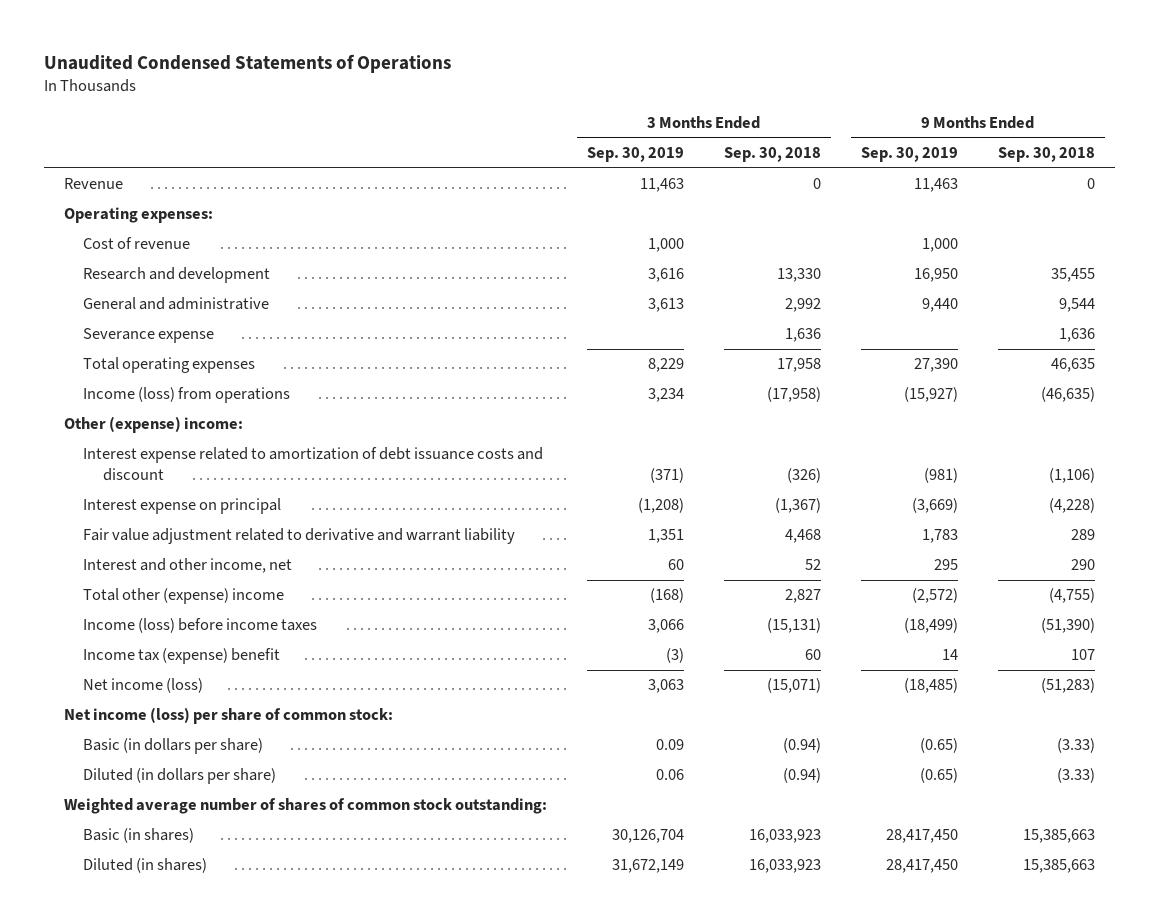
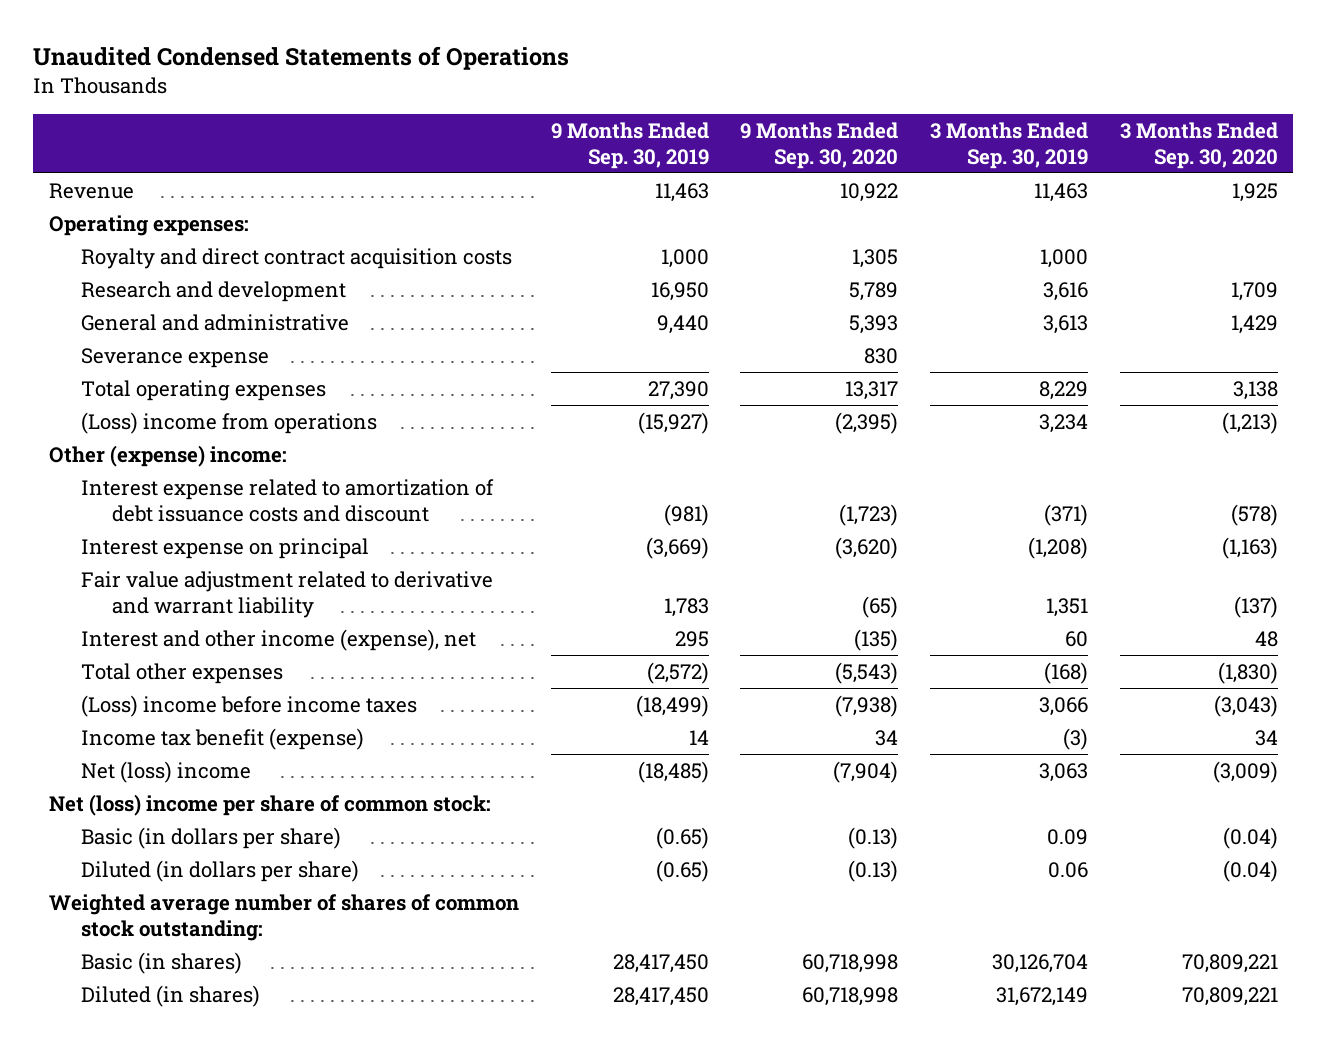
[724,147,822,163] Sep. 30, 2018 -> none
[998,147,1096,163] Sep. 30, 2018 -> none
none -> [740,121,899,169] 9 Months Ended Sep. 30, 2020
none -> [1119,121,1278,169] 3 Months Ended Sep. 30, 2020
[83,237,191,250] Cost of revenue -> none
none -> [80,247,512,269] Royalty and direct contract acquisition costs
[83,387,291,404] Income (loss) from operations -> [80,411,377,434] (Loss) income from operations
[83,558,293,574] Interest and other income, net -> [80,628,476,651] Interest and other income (expense), net
[83,588,285,605] Total other (expense) income -> [80,662,283,684] Total other expenses
[83,618,318,634] Income (loss) before income taxes -> [80,694,417,717] (Loss) income before income taxes
[83,648,281,665] Income tax (expense) benefit -> [80,727,364,750] Income tax benefit (expense)
[83,678,204,694] Net income (loss) -> [80,760,251,783] Net (loss) income
[63,707,393,725] Net income (loss) per share of common stock: -> [49,793,492,816] Net (loss) income per share of common stock:

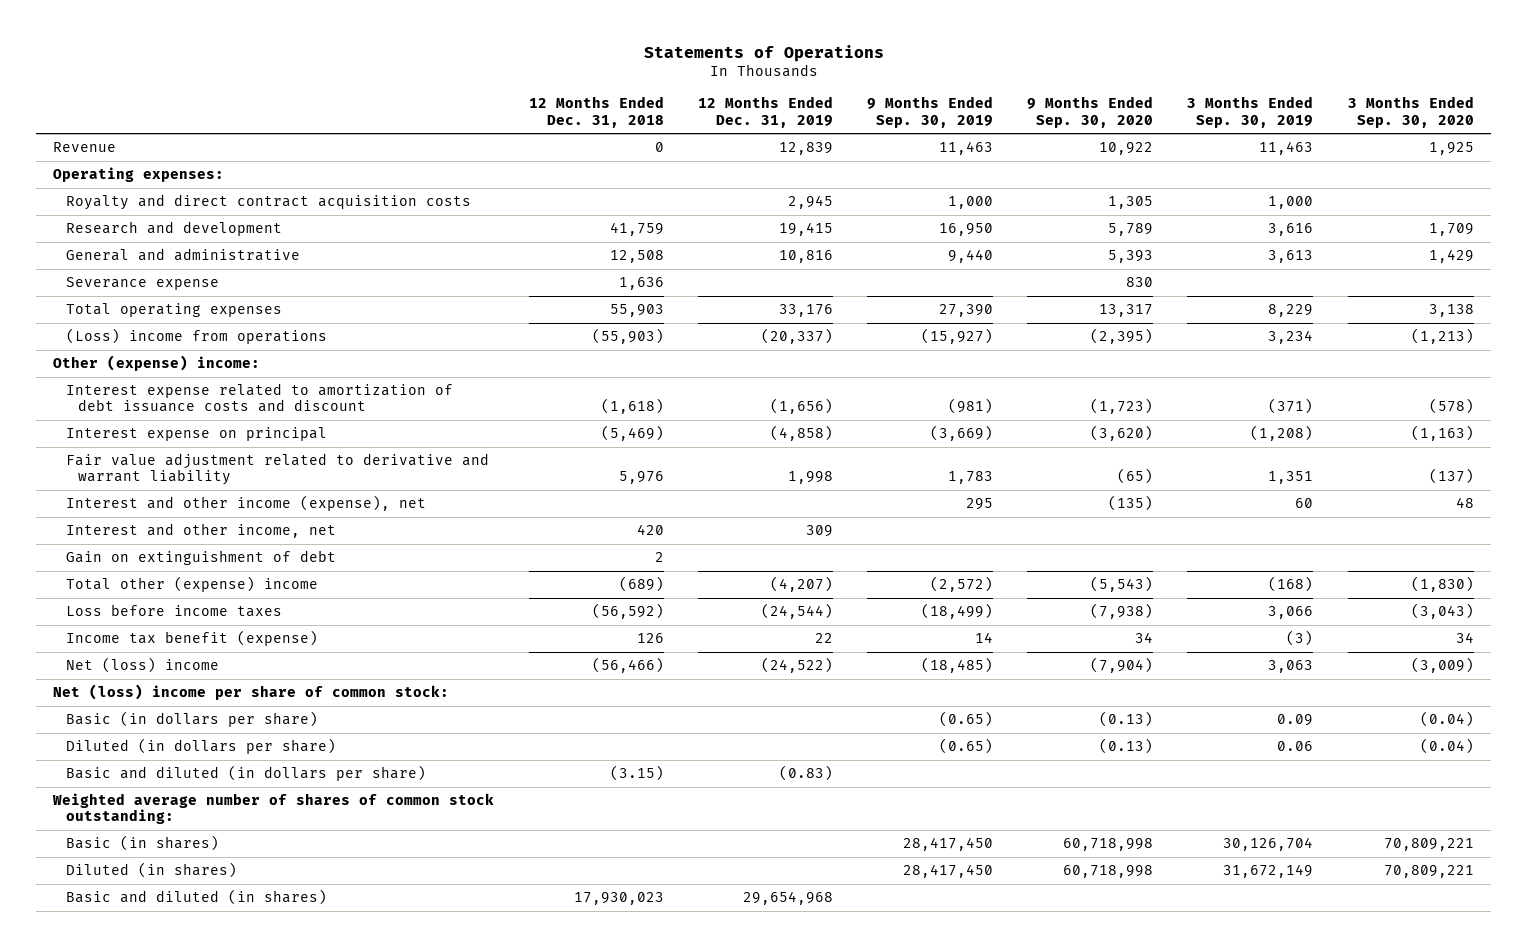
[33,46,570,71] Unaudited Condensed Statements of Operations -> [643,44,884,62] Statements of Operations
none -> [528,96,664,128] 12 Months Ended Dec. 31, 2018
none -> [697,96,833,128] 12 Months Ended Dec. 31, 2019
none -> [65,523,336,539] Interest and other income, net
none -> [65,550,336,566] Gain on extinguishment of debt
[80,662,283,684] Total other expenses -> [65,576,318,593] Total other (expense) income
[80,694,417,717] (Loss) income before income taxes -> [65,604,282,618] Loss before income taxes
none -> [65,765,426,782] Basic and diluted (in dollars per share)
none -> [65,889,327,906] Basic and diluted (in shares)

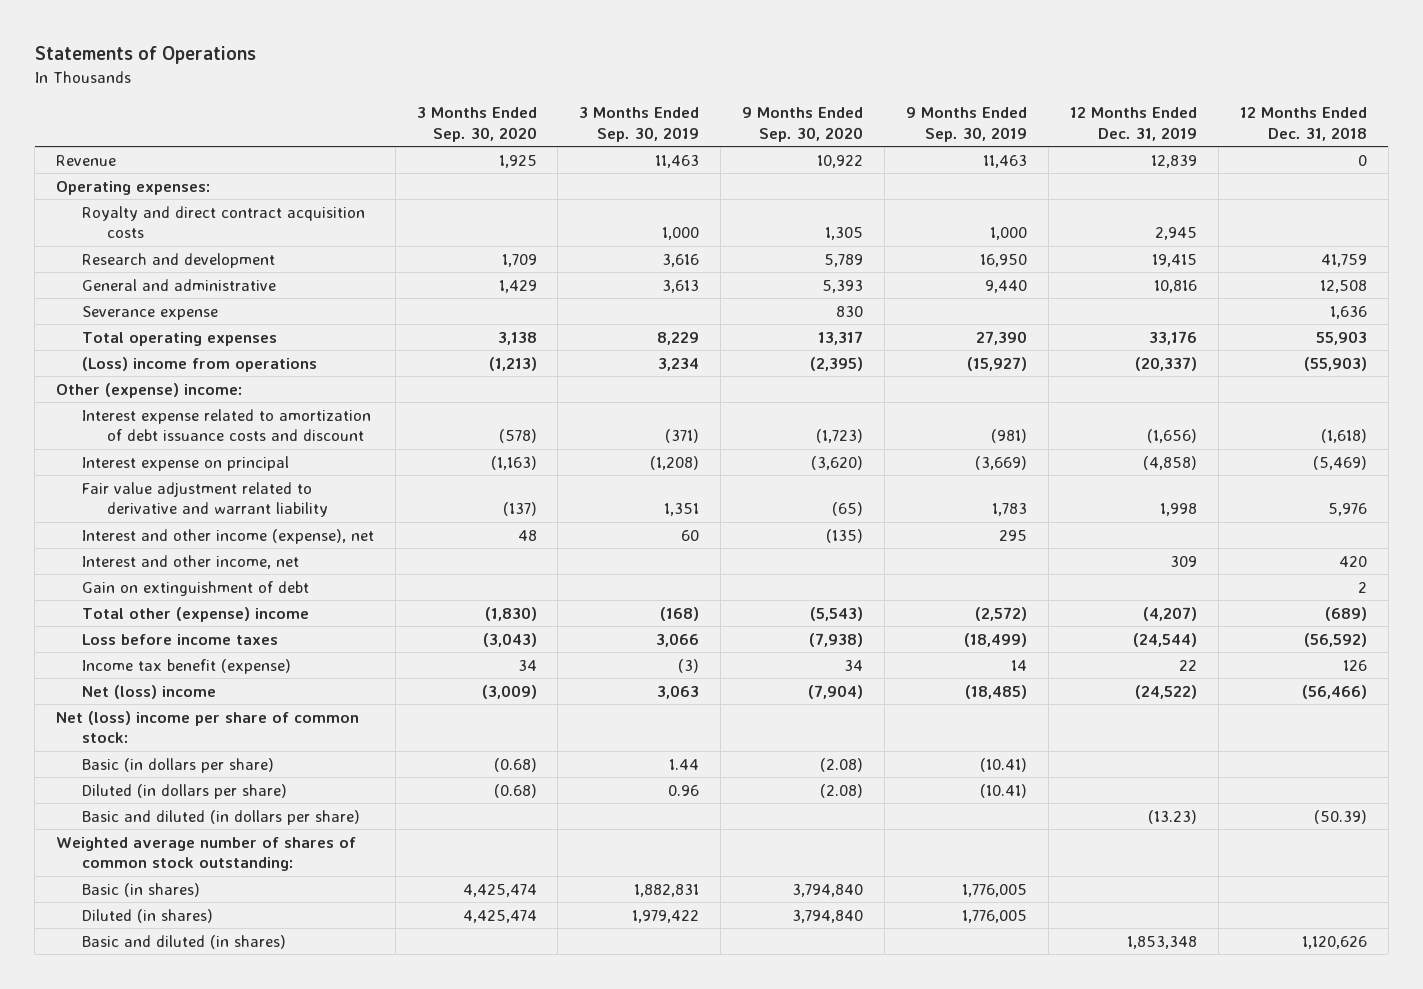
[939,711,994,728] (0.65) -> [980,757,1028,772] (10.41)
[1099,711,1154,728] (0.13) -> [820,757,864,772] (2.08)
[1277,714,1314,727] 0.09 -> [669,758,700,770] 1.44
[1419,711,1474,728] (0.04) -> [493,757,537,772] (0.68)
[939,738,994,755] (0.65) -> [980,783,1028,798] (10.41)
[1099,738,1154,755] (0.13) -> [820,783,864,798] (2.08)
[1277,741,1314,752] 0.06 -> [668,784,700,796] 0.96
[1419,738,1474,755] (0.04) -> [493,783,537,798] (0.68)
[609,765,664,782] (3.15) -> [1313,809,1367,824] (50.39)
[778,765,833,782] (0.83) -> [1148,809,1198,824] (13.23)
[903,837,994,852] 28,417,450 -> [962,883,1028,897] 1,776,005
[1063,838,1154,852] 60,718,998 -> [792,883,864,897] 3,794,840
[1223,837,1314,852] 30,126,704 -> [634,883,700,897] 1,882,831
[1383,838,1474,852] 70,809,221 -> [462,883,537,897] 4,425,474
[903,864,994,879] 28,417,450 -> [962,909,1028,923] 1,776,005
[1063,865,1154,879] 60,718,998 -> [792,909,864,923] 3,794,840
[1223,864,1314,879] 31,672,149 -> [632,909,700,923] 1,979,422
[1383,865,1474,879] 70,809,221 -> [462,909,537,923] 4,425,474
[573,892,664,906] 17,930,023 -> [1301,935,1367,949] 1,120,626
[742,891,833,906] 29,654,968 -> [1127,935,1198,949] 1,853,348

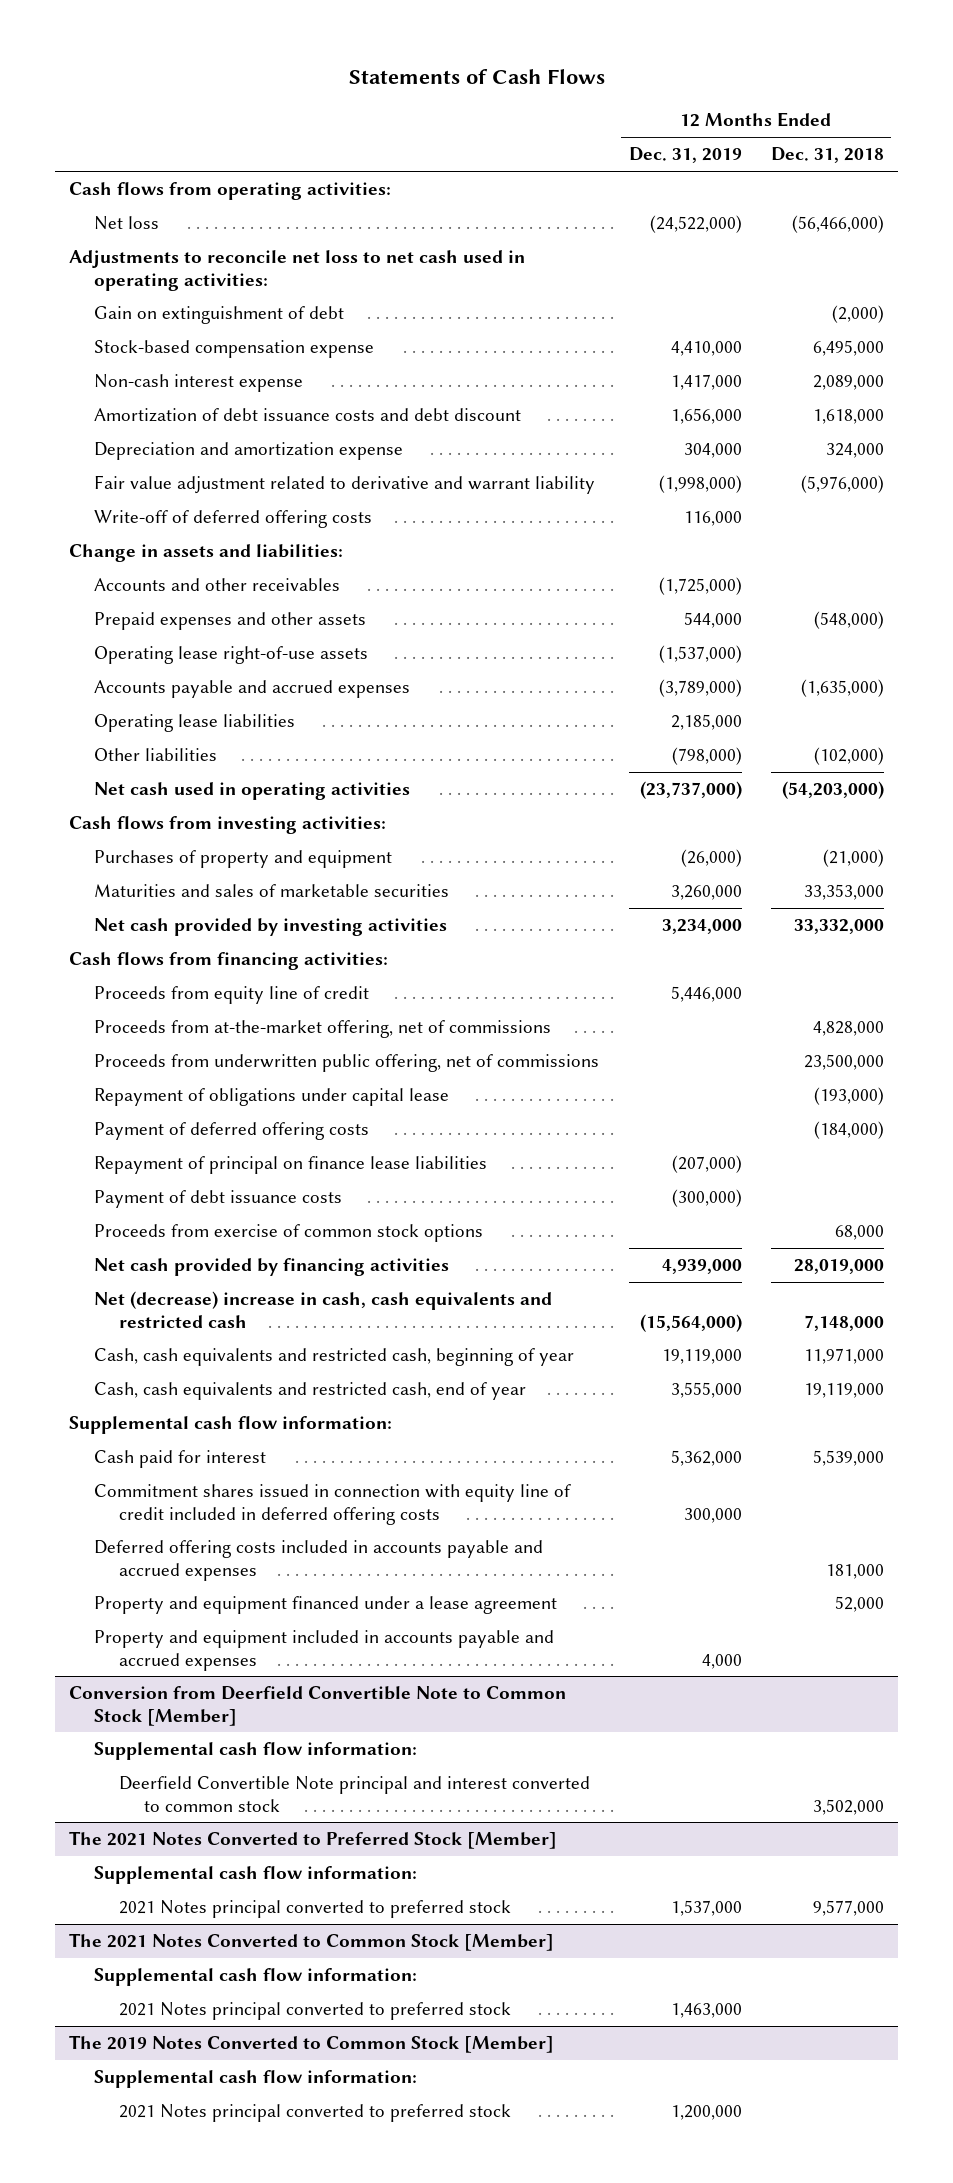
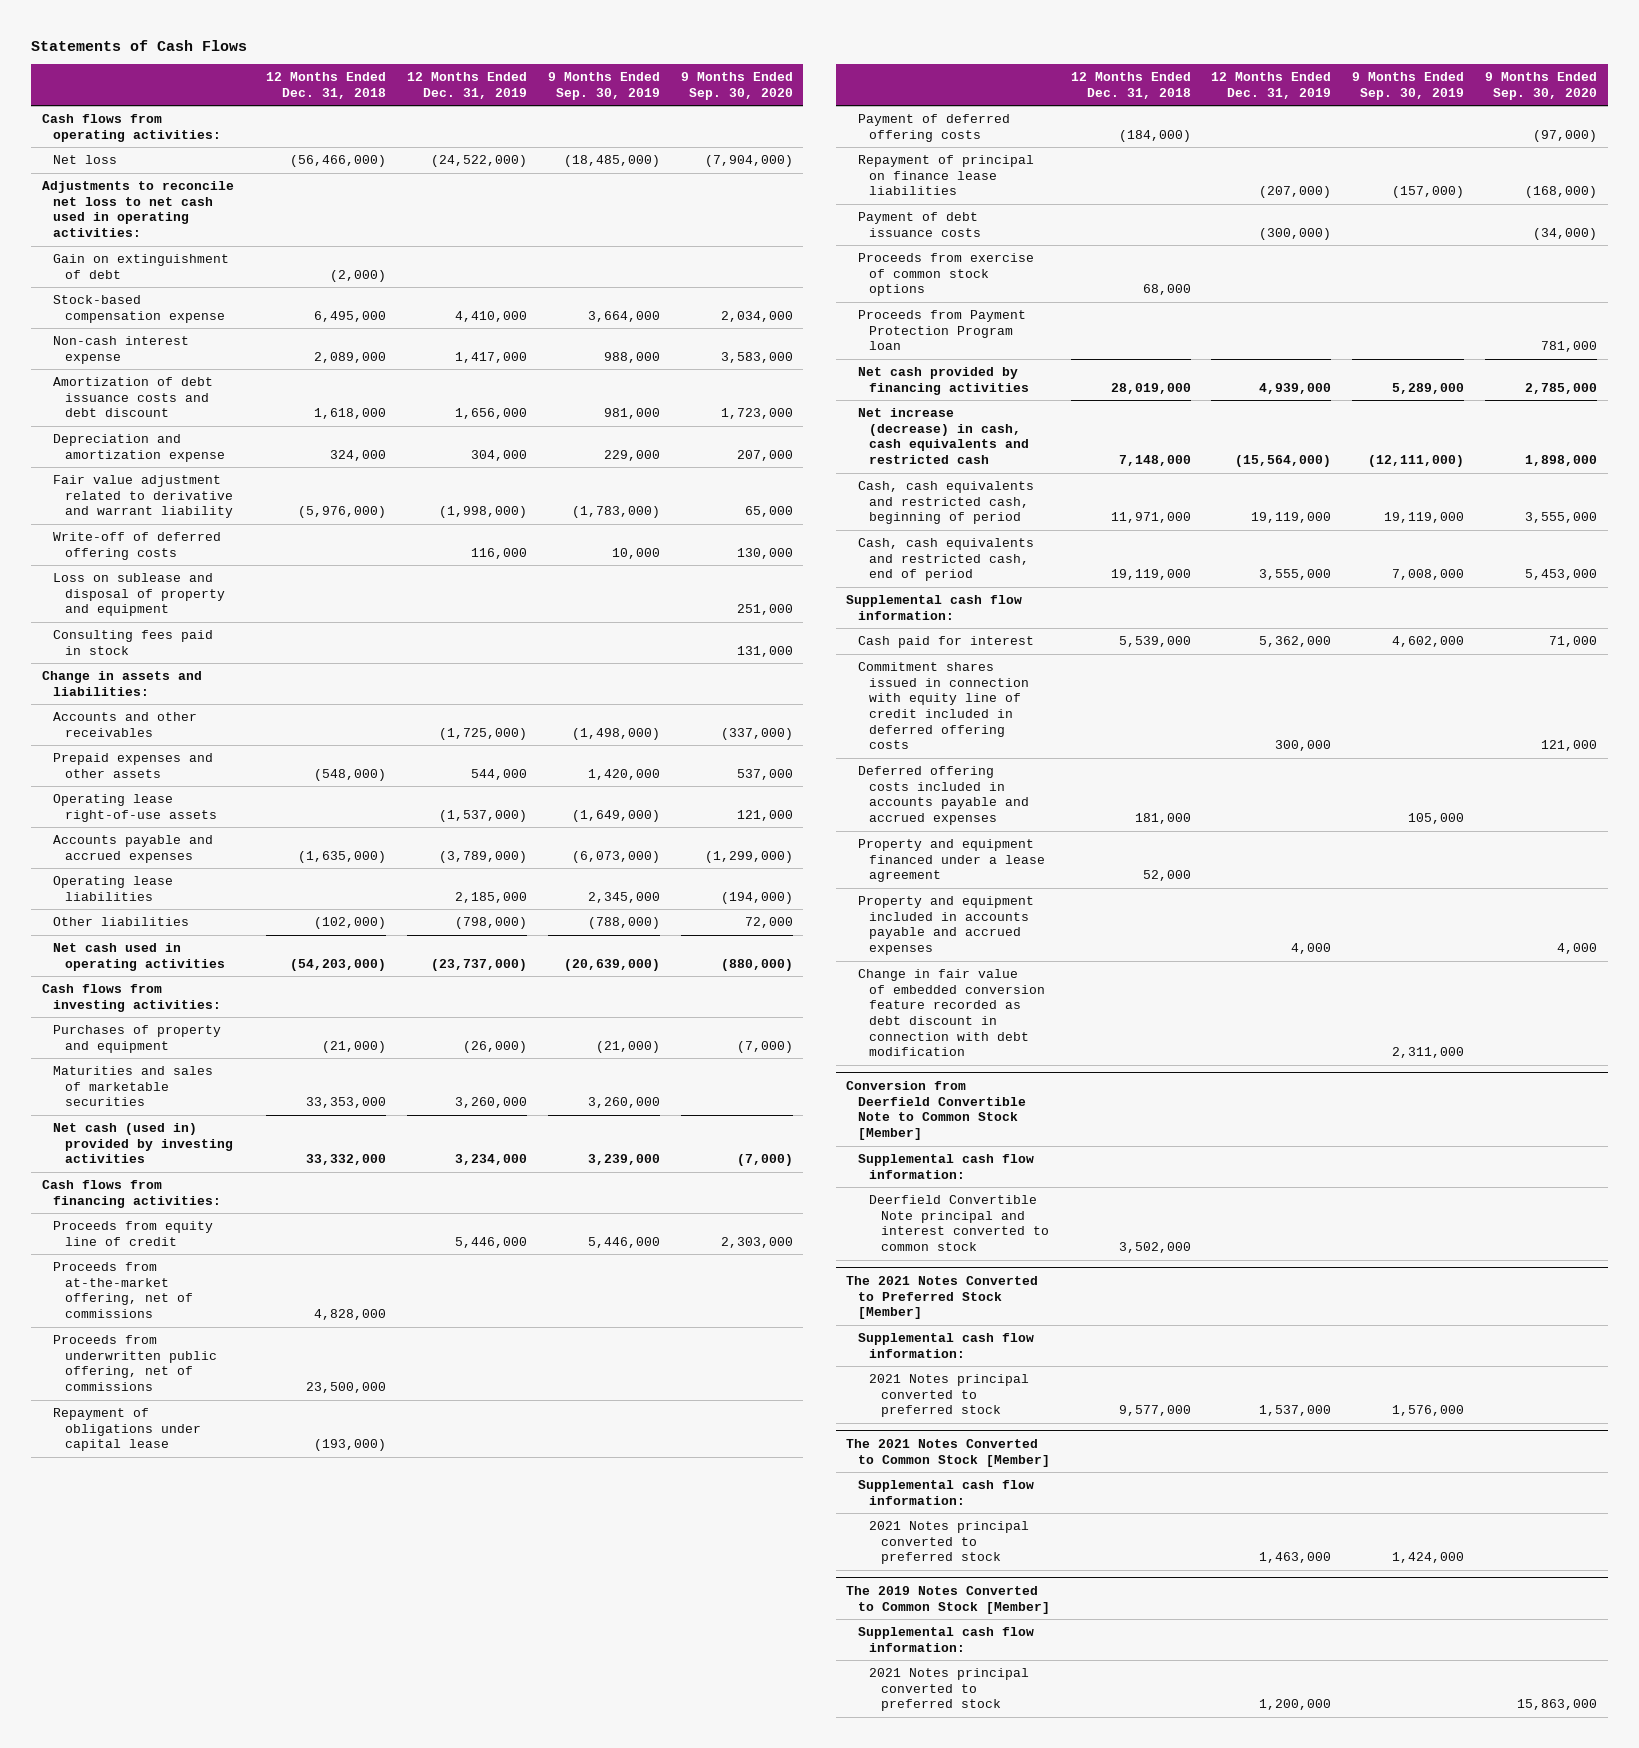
none -> [548,72,661,100] 9 Months Ended Sep. 30, 2019
none -> [680,72,793,100] 9 Months Ended Sep. 30, 2020
none -> [53,573,226,617] Loss on sublease and disposal of property and equipment
none -> [53,630,214,655] Consulting fees paid in stock
[94,918,448,937] Net cash provided by investing activities -> [53,1123,234,1164] Net cash (used in) provided by investing activities
none -> [857,310,1026,351] Proceeds from Payment Protection Program loan
[94,1291,553,1328] Net (decrease) increase in cash, cash equivalents and restricted cash -> [857,408,1030,465] Net increase (decrease) in cash, cash equivalents and restricted cash
[94,1348,575,1367] Cash, cash equivalents and restricted cash, beginning of year -> [857,481,1034,525] Cash, cash equivalents and restricted cash, beginning of period
[94,1382,527,1401] Cash, cash equivalents and restricted cash, end of year -> [857,538,1034,582] Cash, cash equivalents and restricted cash, end of period
none -> [857,969,1046,1057] Change in fair value of embedded conversion feature recorded as debt discount in connection with debt modification

